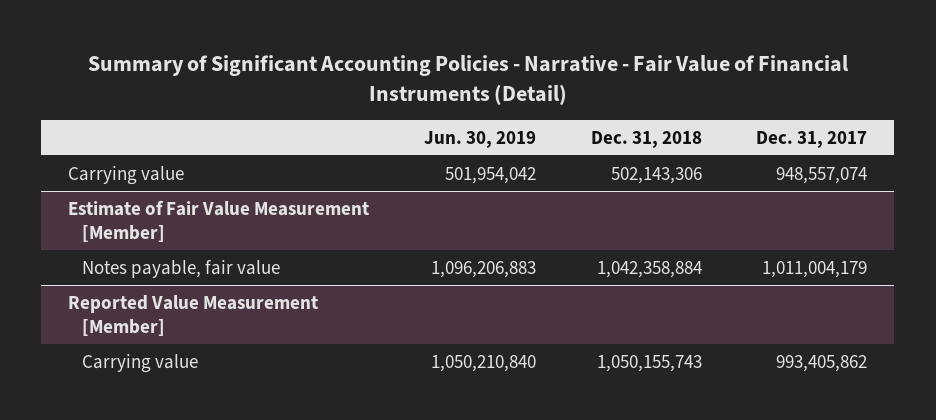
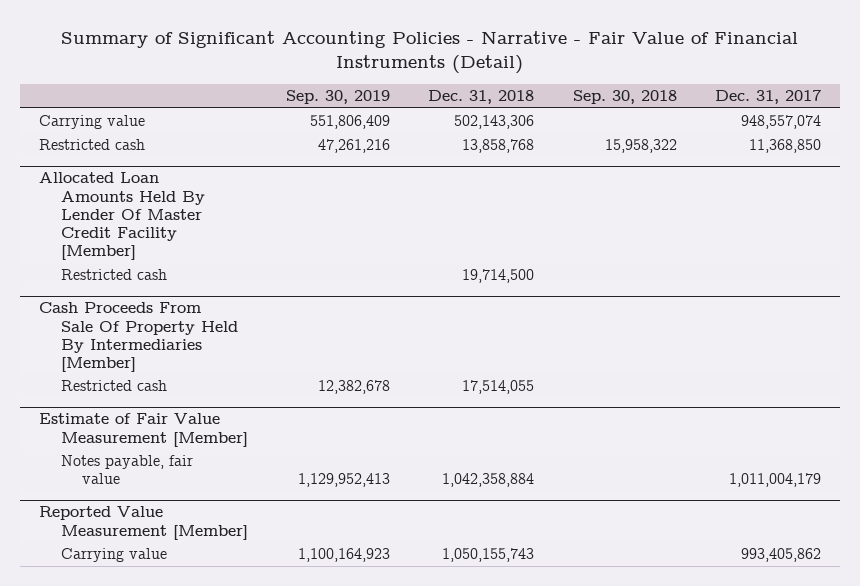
[424,130,537,148] Jun. 30, 2019 -> none
none -> [285,90,390,105] Sep. 30, 2019
none -> [572,90,677,105] Sep. 30, 2018
none -> [38,139,145,151] Restricted cash
none -> [38,172,205,261] Allocated Loan Amounts Held By Lender Of Master Credit Facility [Member]
none -> [60,269,167,281] Restricted cash
none -> [38,302,238,372] Cash Proceeds From Sale Of Property Held By Intermediaries [Member]
none -> [60,380,167,392] Restricted cash

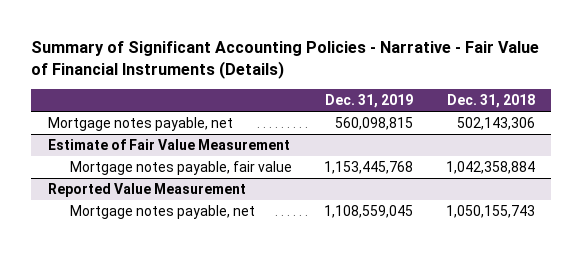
[60,30,798,75] Summary of Significant Accounting Policies - Narrative - Fair Value of Financial Instruments (Detail) -> [31,41,540,79] Summary of Significant Accounting Policies - Narrative - Fair Value of Financial Instruments (Details)
[285,90,390,105] Sep. 30, 2019 -> none
[572,90,677,105] Sep. 30, 2018 -> none
[715,90,822,105] Dec. 31, 2017 -> none
none -> [325,94,414,109] Dec. 31, 2019
[38,139,145,151] Restricted cash -> none
[38,172,205,261] Allocated Loan Amounts Held By Lender Of Master Credit Facility [Member] -> none
[60,269,167,281] Restricted cash -> none
[38,302,238,372] Cash Proceeds From Sale Of Property Held By Intermediaries [Member] -> none
[60,380,167,392] Restricted cash -> none
[38,115,145,130] Carrying value -> [47,117,233,132] Mortgage notes payable, net
[38,413,248,447] Estimate of Fair Value Measurement [Member] -> [47,139,290,151] Estimate of Fair Value Measurement
[60,455,193,485] Notes payable, fair value -> [69,161,292,176] Mortgage notes payable, fair value
[38,506,248,540] Reported Value Measurement [Member] -> [47,183,246,198] Reported Value Measurement
[60,548,167,563] Carrying value -> [69,205,255,220] Mortgage notes payable, net

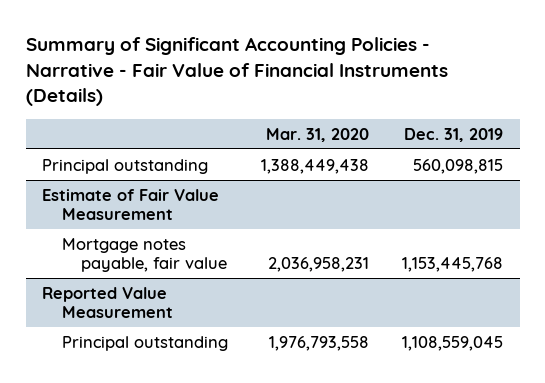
[446,94,535,109] Dec. 31, 2018 -> none
none -> [265,127,369,142] Mar. 31, 2020
[47,117,233,132] Mortgage notes payable, net -> [42,158,209,174] Principal outstanding
[69,205,255,220] Mortgage notes payable, net -> [61,335,228,351] Principal outstanding

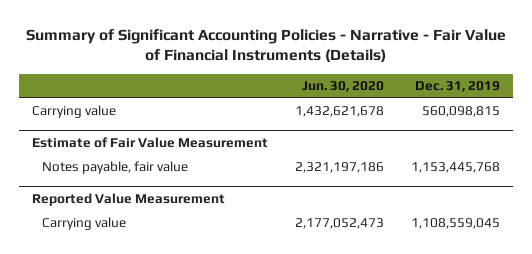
[265,127,369,142] Mar. 31, 2020 -> none
none -> [302,81,385,93] Jun. 30, 2020
[42,158,209,174] Principal outstanding -> [32,105,117,119] Carrying value
[61,237,227,273] Mortgage notes payable, fair value -> [42,161,189,175] Notes payable, fair value
[61,335,228,351] Principal outstanding -> [42,217,127,231] Carrying value

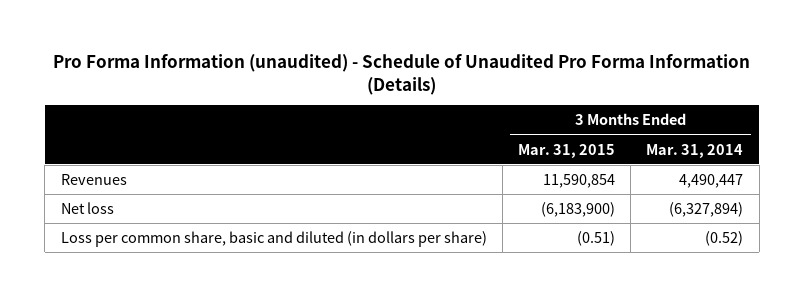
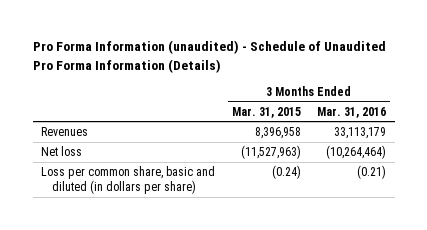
[646,143,744,158] Mar. 31, 2014 -> none
none -> [317,106,387,118] Mar. 31, 2016
[542,174,615,189] 11,590,854 -> [254,127,301,140] 8,396,958
[540,202,615,218] (6,183,900) -> [240,145,301,160] (11,527,963)
[576,231,615,247] (0.51) -> [271,165,301,180] (0.24)

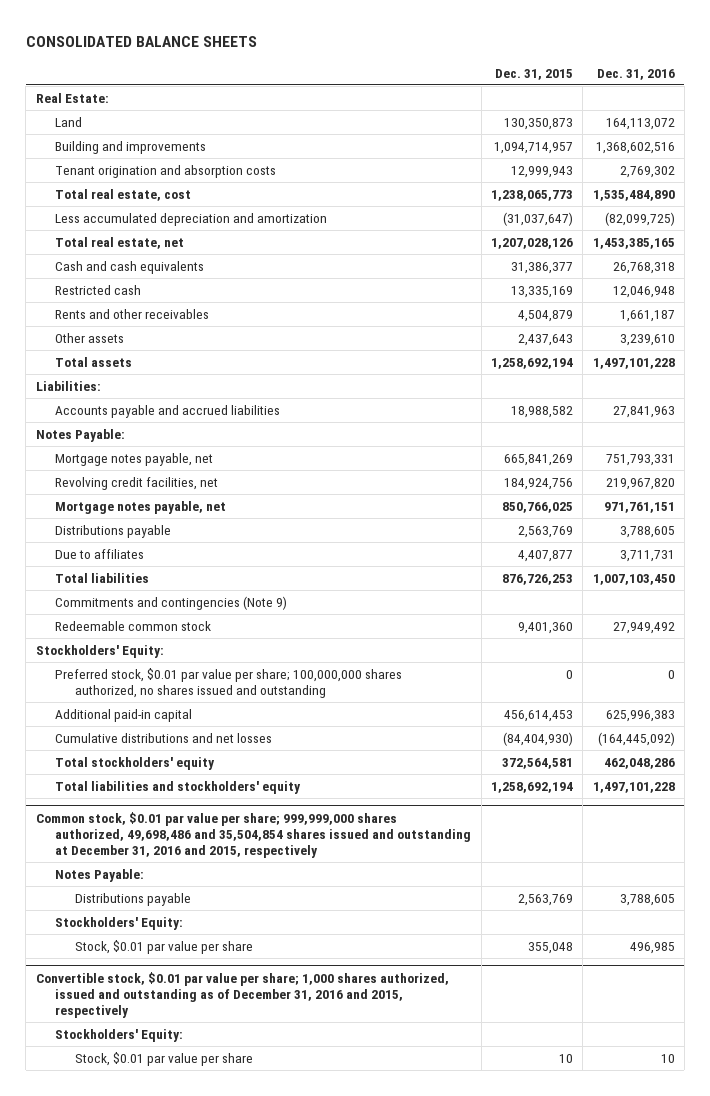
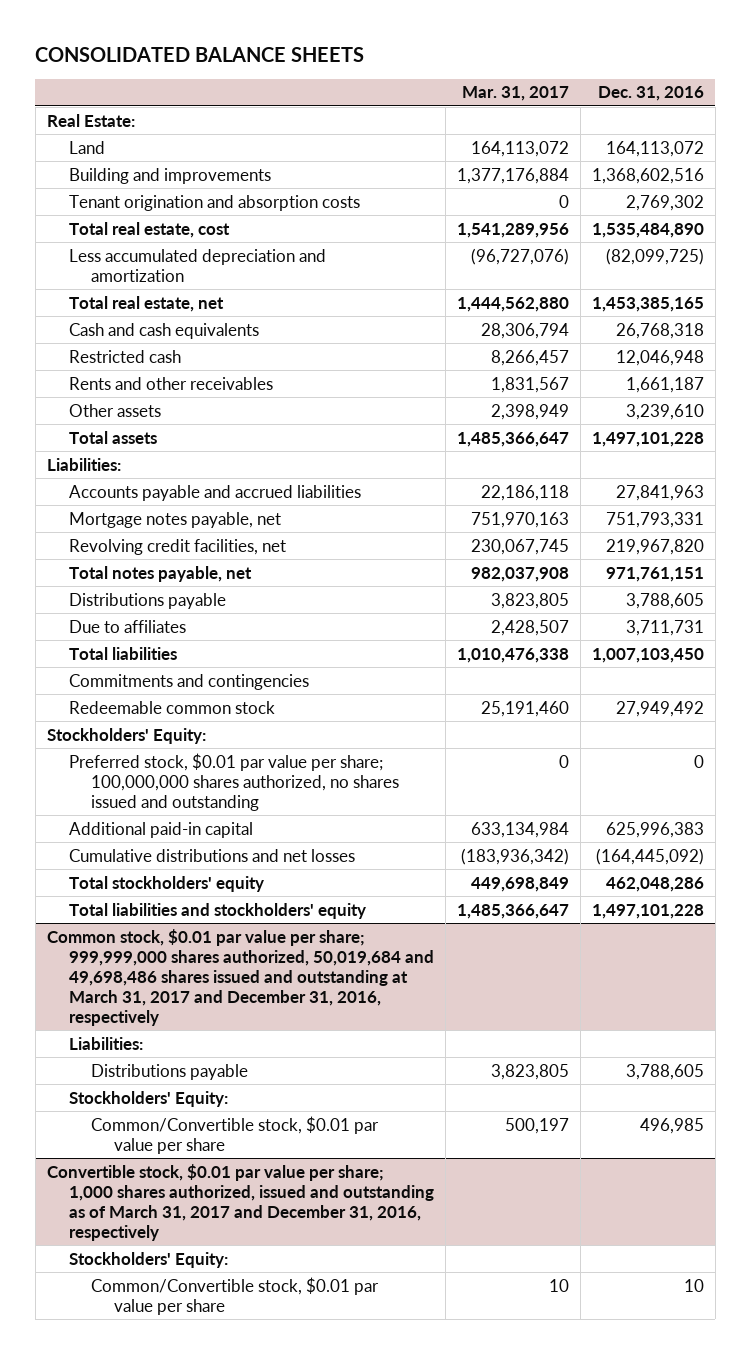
[495,68,574,80] Dec. 31, 2015 -> none
none -> [461,86,569,102] Mar. 31, 2017
[35,428,125,442] Notes Payable: -> none
[55,500,227,514] Mortgage notes payable, net -> [69,565,253,582] Total notes payable, net
[55,595,288,610] Commitments and contingencies (Note 9) -> [69,673,310,690] Commitments and contingencies
[55,868,145,882] Notes Payable: -> none
[35,811,472,858] Common stock, $0.01 par value per share; 999,999,000 shares authorized, 49,698,486 and 35,504,854 shares issued and outstanding at December 31, 2016 and 2015, respectively -> [46,928,435,1026] Common stock, $0.01 par value per share; 999,999,000 shares authorized, 50,019,684 and 49,698,486 shares issued and outstanding at March 31, 2017 and December 31, 2016, respectively
none -> [69,1036,144,1050] Liabilities:
[75,939,254,954] Stock, $0.01 par value per share -> [91,1115,380,1154] Common/Convertible stock, $0.01 par value per share
[35,971,449,1018] Convertible stock, $0.01 par value per share; 1,000 shares authorized, issued and outstanding as of December 31, 2016 and 2015, respectively -> [46,1163,435,1241] Convertible stock, $0.01 par value per share; 1,000 shares authorized, issued and outstanding as of March 31, 2017 and December 31, 2016, respectively
[75,1051,254,1066] Stock, $0.01 par value per share -> [91,1276,380,1315] Common/Convertible stock, $0.01 par value per share

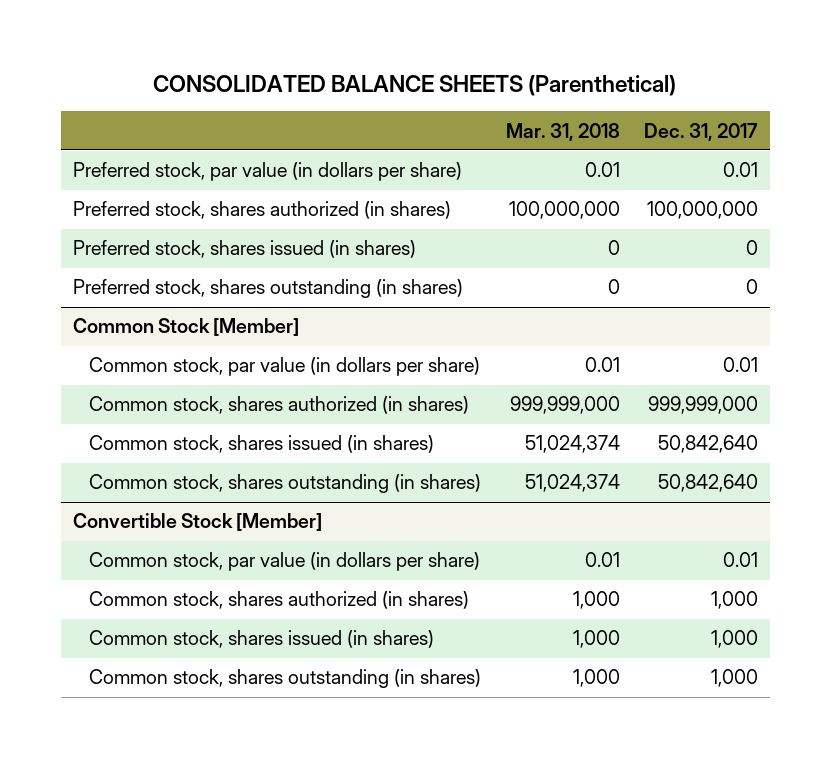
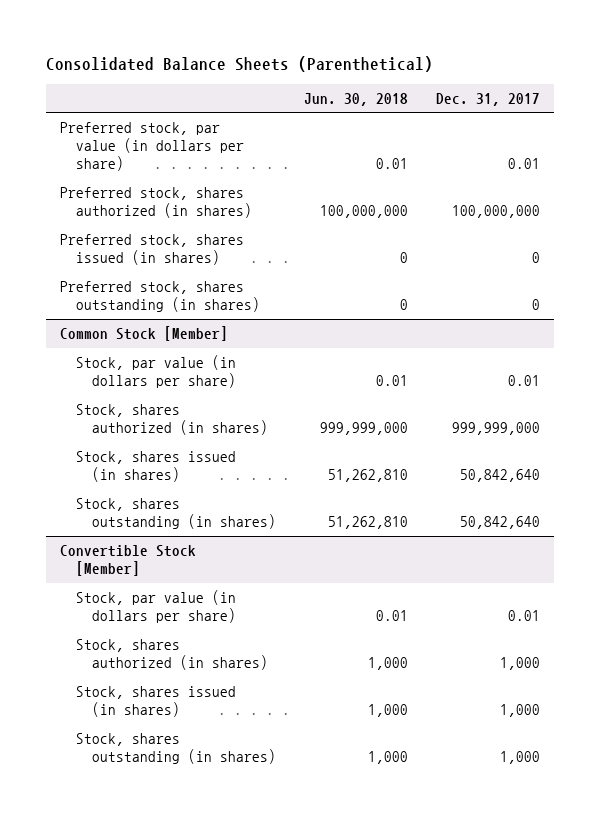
[153,74,677,96] CONSOLIDATED BALANCE SHEETS (Parenthetical) -> [45,55,433,72] Consolidated Balance Sheets (Parenthetical)
[505,122,620,141] Mar. 31, 2018 -> none
none -> [304,92,409,106] Jun. 30, 2018
[89,357,481,377] Common stock, par value (in dollars per share) -> [76,355,237,389] Stock, par value (in dollars per share)
[89,396,470,415] Common stock, shares authorized (in shares) -> [76,404,269,436] Stock, shares authorized (in shares)
[89,435,435,454] Common stock, shares issued (in shares) -> [76,451,237,483] Stock, shares issued (in shares)
[89,474,482,494] Common stock, shares outstanding (in shares) -> [76,498,277,530] Stock, shares outstanding (in shares)
[89,552,481,572] Common stock, par value (in dollars per share) -> [76,590,237,624] Stock, par value (in dollars per share)
[89,591,470,610] Common stock, shares authorized (in shares) -> [76,639,269,671] Stock, shares authorized (in shares)
[89,630,435,649] Common stock, shares issued (in shares) -> [76,686,237,718] Stock, shares issued (in shares)
[89,669,482,689] Common stock, shares outstanding (in shares) -> [76,733,277,765] Stock, shares outstanding (in shares)

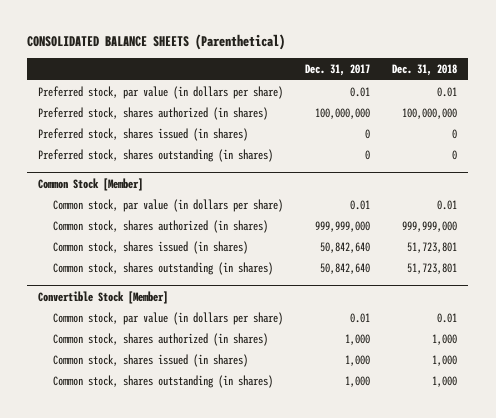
[45,55,433,72] Consolidated Balance Sheets (Parenthetical) -> [27,34,286,51] CONSOLIDATED BALANCE SHEETS (Parenthetical)
[304,92,409,106] Jun. 30, 2018 -> none
none -> [392,64,458,77] Dec. 31, 2018
[76,355,237,389] Stock, par value (in dollars per share) -> [53,198,284,212] Common stock, par value (in dollars per share)
[76,404,269,436] Stock, shares authorized (in shares) -> [53,219,269,233] Common stock, shares authorized (in shares)
[76,451,237,483] Stock, shares issued (in shares) -> [53,240,249,254] Common stock, shares issued (in shares)
[76,498,277,530] Stock, shares outstanding (in shares) -> [53,261,274,275] Common stock, shares outstanding (in shares)
[76,590,237,624] Stock, par value (in dollars per share) -> [53,311,284,325] Common stock, par value (in dollars per share)
[76,639,269,671] Stock, shares authorized (in shares) -> [53,332,269,346] Common stock, shares authorized (in shares)
[76,686,237,718] Stock, shares issued (in shares) -> [53,353,249,367] Common stock, shares issued (in shares)
[76,733,277,765] Stock, shares outstanding (in shares) -> [53,374,274,388] Common stock, shares outstanding (in shares)

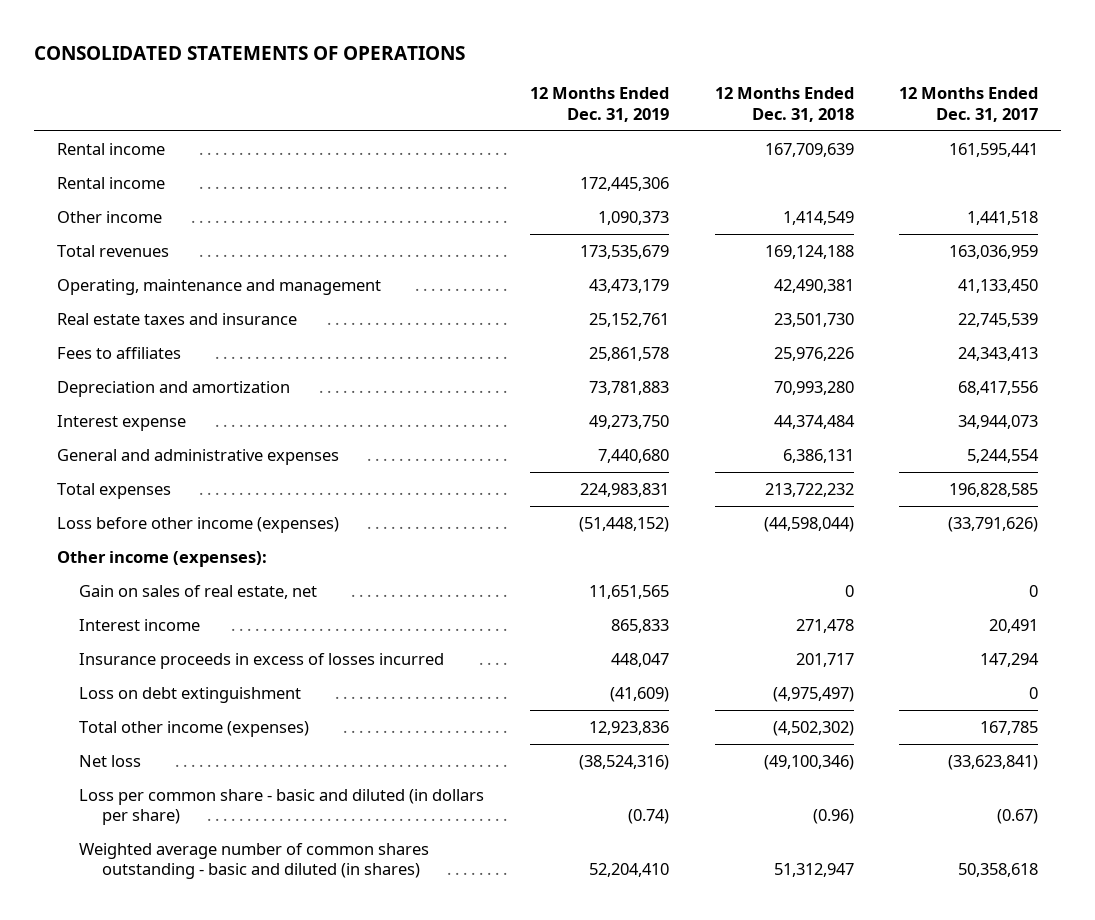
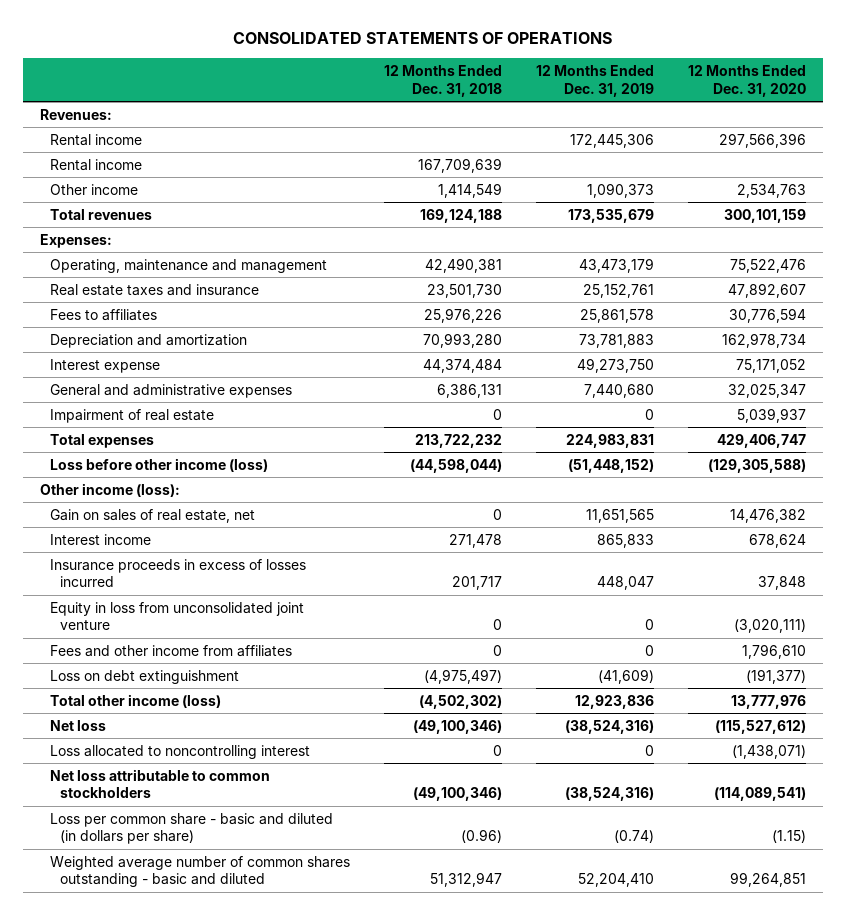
[899,87,1039,122] 12 Months Ended Dec. 31, 2017 -> none
none -> [687,64,806,97] 12 Months Ended Dec. 31, 2020
none -> [39,108,112,120] Revenues:
[56,142,165,155] Rental income -> [50,158,143,171] Rental income
none -> [39,233,112,248] Expenses:
none -> [50,408,215,423] Impairment of real estate
[56,516,339,533] Loss before other income (expenses) -> [50,457,269,472] Loss before other income (loss)
[56,550,267,567] Other income (expenses): -> [39,482,180,497] Other income (loss):
none -> [50,601,305,631] Equity in loss from unconsolidated joint venture
none -> [50,644,293,657] Fees and other income from affiliates
[79,720,310,737] Total other income (expenses) -> [50,693,222,708] Total other income (loss)
none -> [50,744,311,759] Loss allocated to noncontrolling interest
none -> [50,768,271,799] Net loss attributable to common stockholders
[79,842,430,880] Weighted average number of common shares outstanding - basic and diluted (in shares) -> [50,855,351,888] Weighted average number of common shares outstanding - basic and diluted

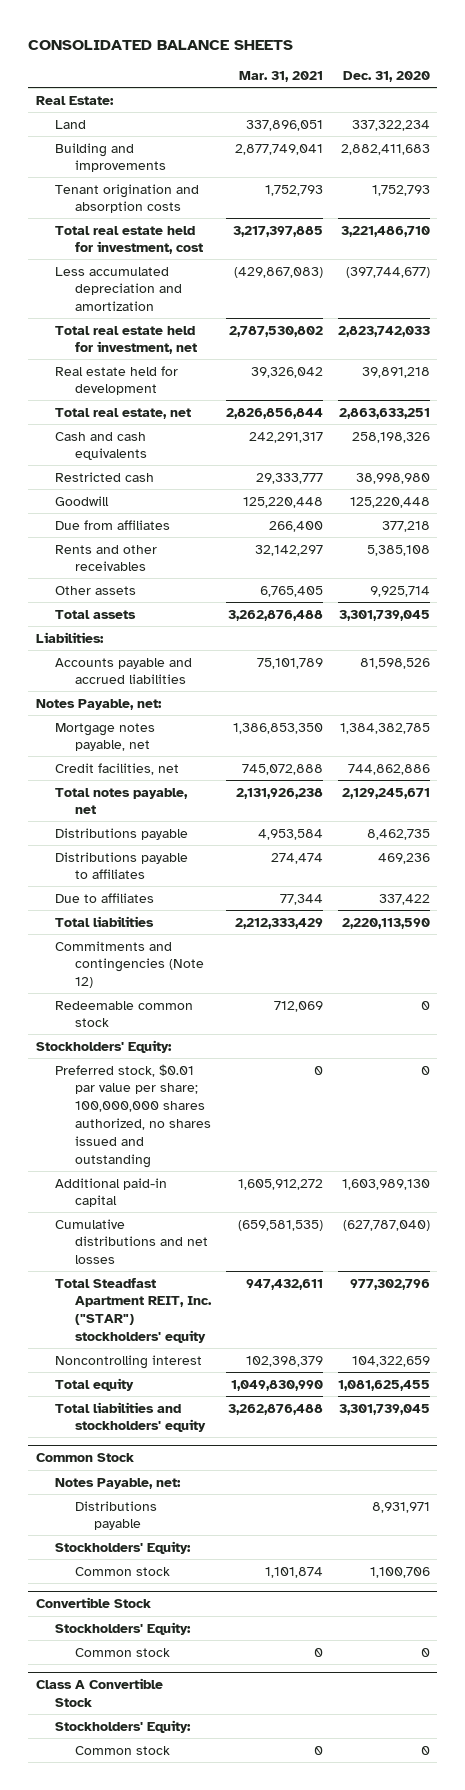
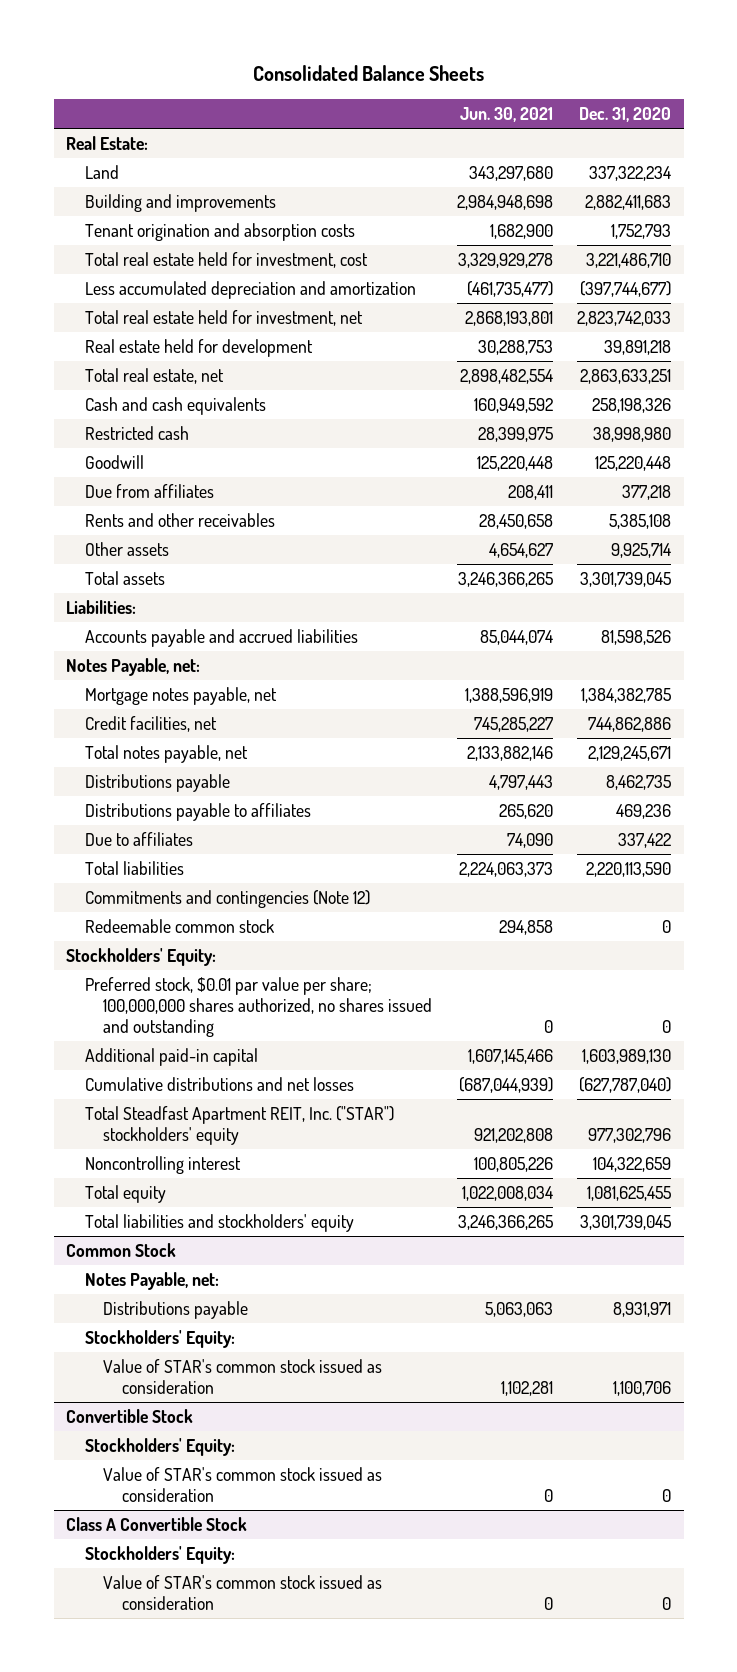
[28,39,294,50] CONSOLIDATED BALANCE SHEETS -> [252,65,484,82] Consolidated Balance Sheets
[238,71,323,83] Mar. 31, 2021 -> none
none -> [459,106,553,122] Jun. 30, 2021
[74,1566,170,1576] Common stock -> [103,1359,383,1395] Value of STAR's common stock issued as consideration
[74,1647,170,1657] Common stock -> [103,1467,383,1503] Value of STAR's common stock issued as consideration
[74,1745,170,1755] Common stock -> [103,1575,383,1611] Value of STAR's common stock issued as consideration

